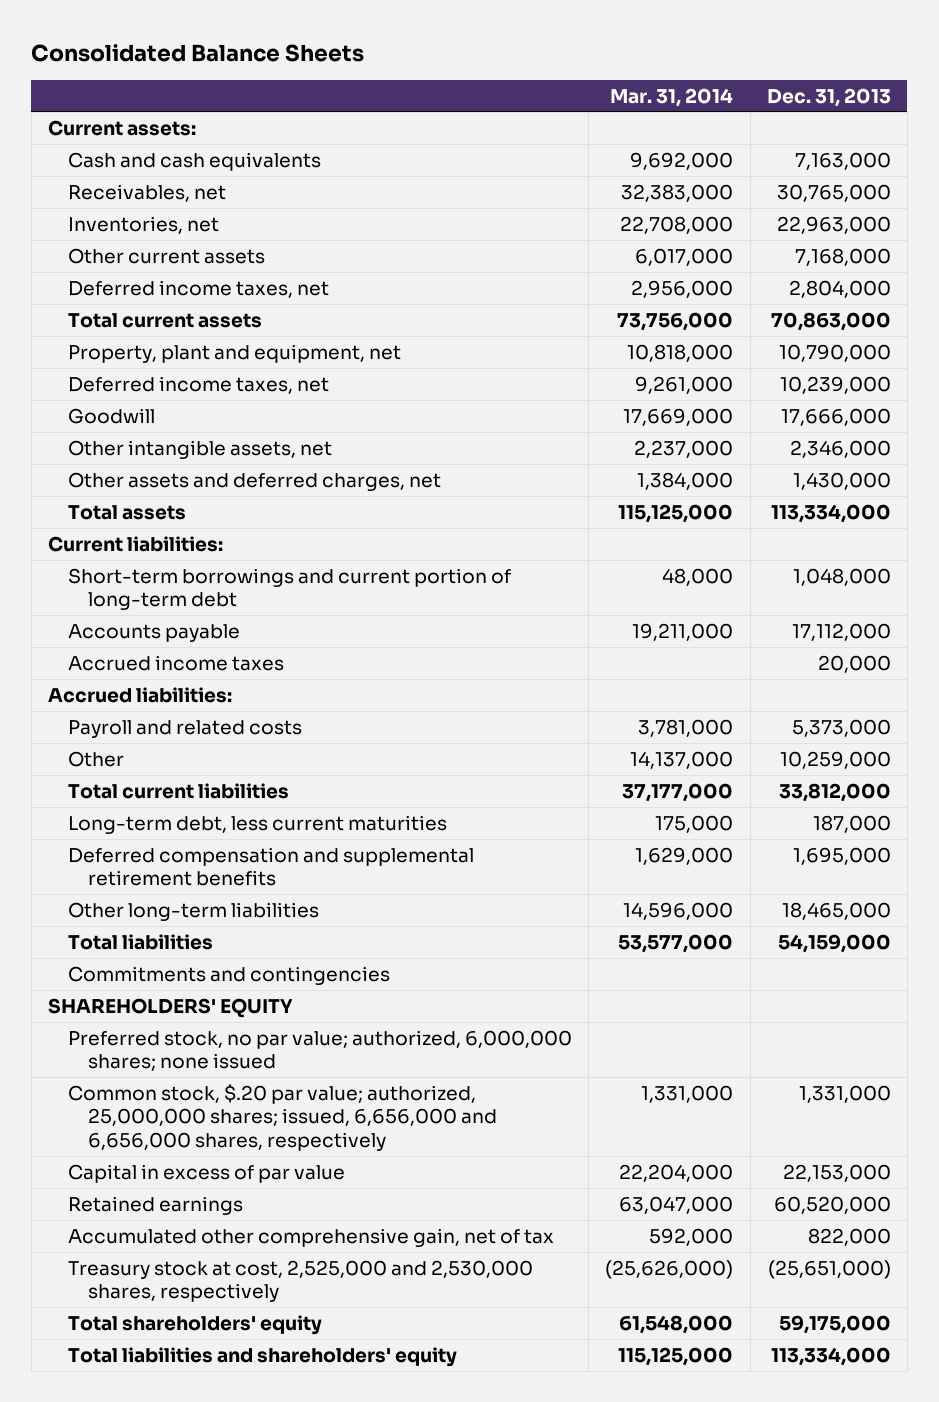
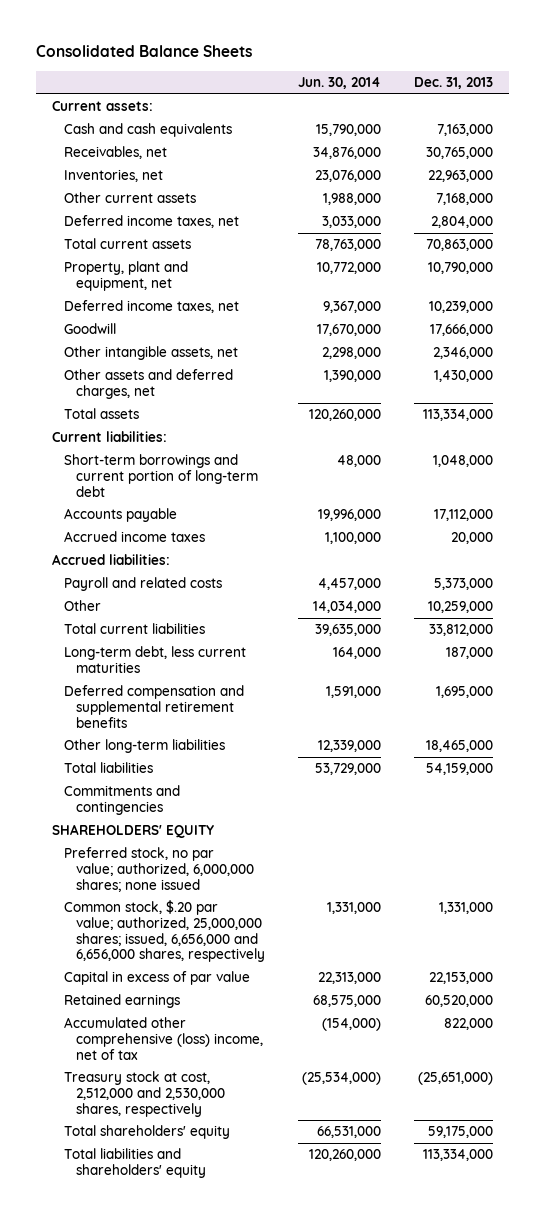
[610,87,734,107] Mar. 31, 2014 -> none
none -> [297,76,381,89] Jun. 30, 2014
[68,1227,555,1247] Accumulated other comprehensive gain, net of tax -> [64,1017,264,1060] Accumulated other comprehensive (loss) income, net of tax
[68,1259,534,1303] Treasury stock at cost, 2,525,000 and 2,530,000 shares, respectively -> [64,1071,226,1117] Treasury stock at cost, 2,512,000 and 2,530,000 shares, respectively

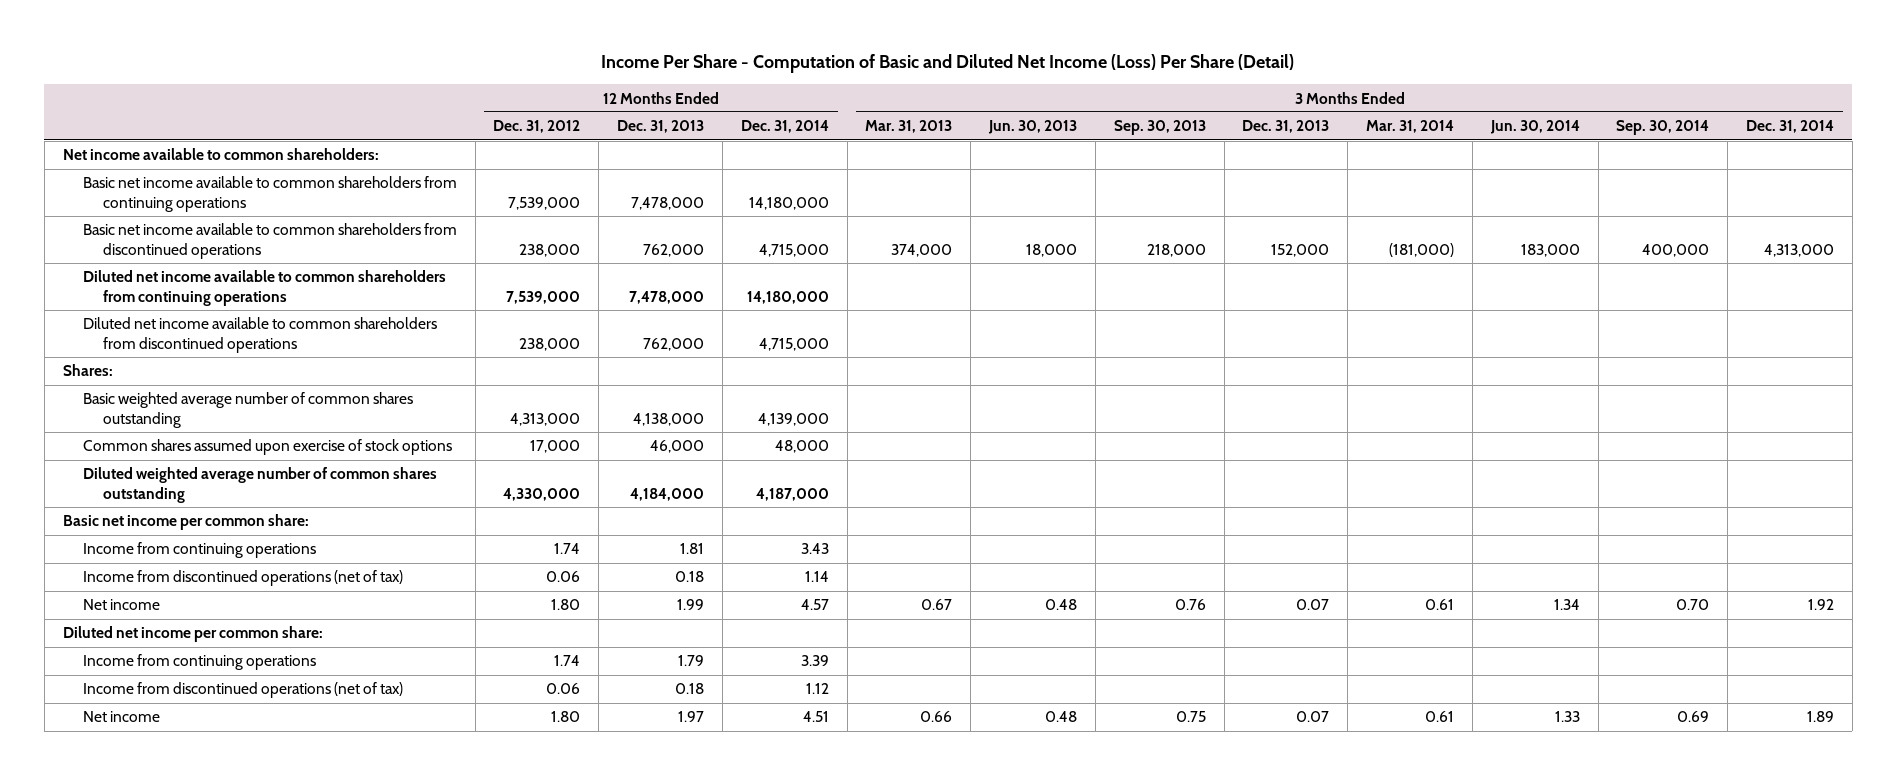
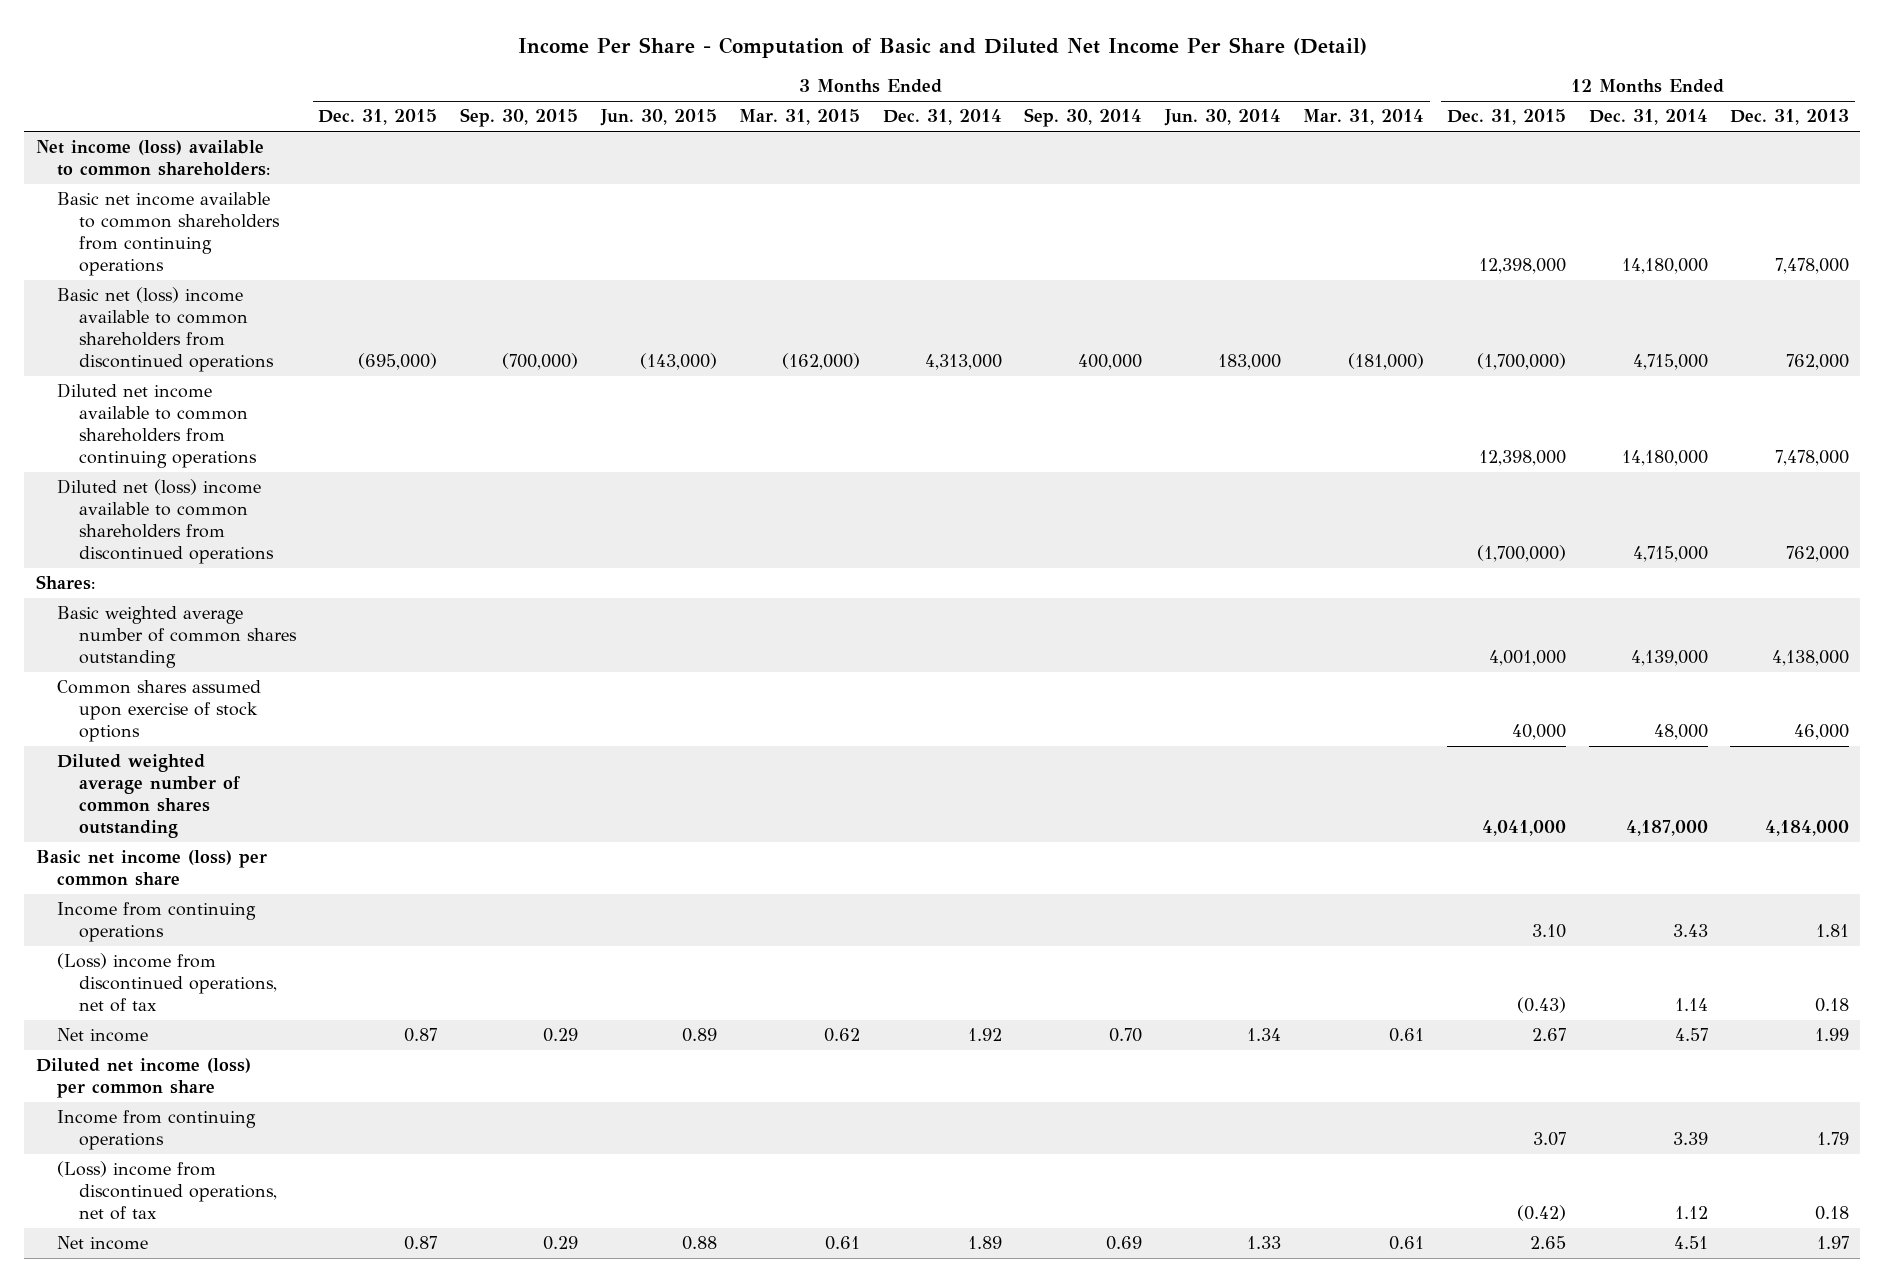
[601,54,1295,74] Income Per Share - Computation of Basic and Diluted Net Income (Loss) Per Share (Detail) -> [518,36,1368,58] Income Per Share - Computation of Basic and Diluted Net Income Per Share (Detail)
[493,120,581,134] Dec. 31, 2012 -> none
[865,120,953,134] Mar. 31, 2013 -> none
[988,120,1078,135] Jun. 30, 2013 -> none
[1113,120,1206,136] Sep. 30, 2013 -> none
[1242,120,1330,134] Dec. 31, 2013 -> none
none -> [318,109,438,126] Dec. 31, 2015
none -> [460,108,579,128] Sep. 30, 2015
none -> [599,109,717,127] Jun. 30, 2015
none -> [739,109,861,126] Mar. 31, 2015
none -> [1446,109,1566,126] Dec. 31, 2015
[62,148,379,161] Net income available to common shareholders: -> [35,140,271,177] Net income (loss) available to common shareholders:
[82,223,457,259] Basic net income available to common shareholders from discontinued operations -> [57,287,274,373] Basic net (loss) income available to common shareholders from discontinued operations
[82,317,437,353] Diluted net income available to common shareholders from discontinued operations -> [57,479,274,565] Diluted net (loss) income available to common shareholders from discontinued operations
[62,514,309,531] Basic net income per common share: -> [35,850,267,887] Basic net income (loss) per common share
[82,570,403,587] Income from discontinued operations (net of tax) -> [57,953,277,1013] (Loss) income from discontinued operations, net of tax
[62,626,323,643] Diluted net income per common share: -> [35,1058,251,1099] Diluted net income (loss) per common share
[82,682,403,699] Income from discontinued operations (net of tax) -> [57,1161,277,1221] (Loss) income from discontinued operations, net of tax

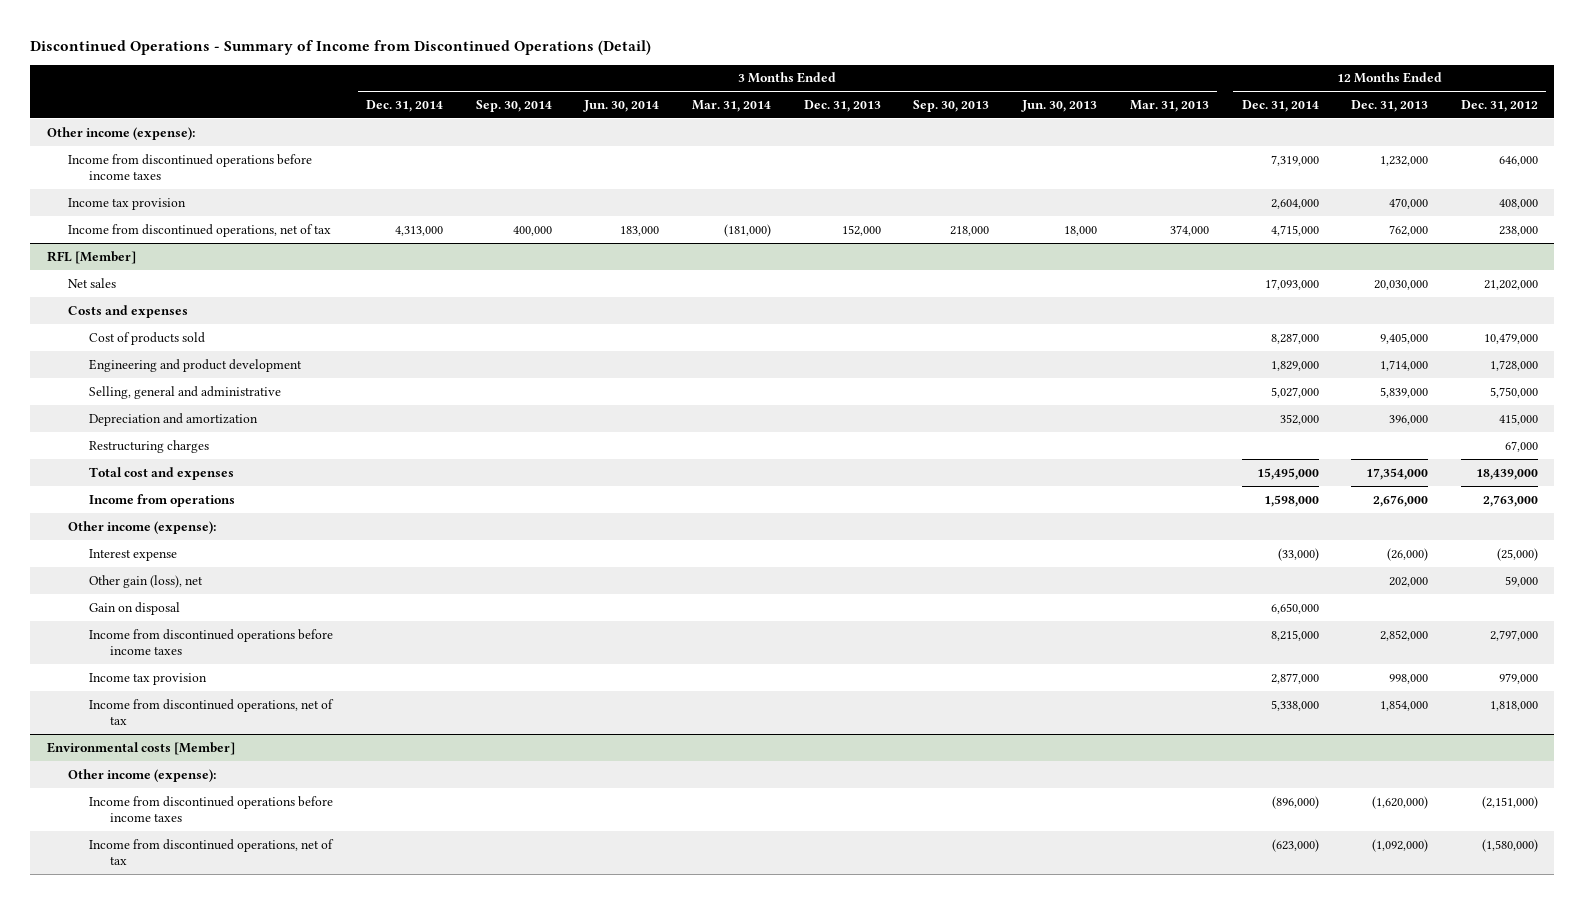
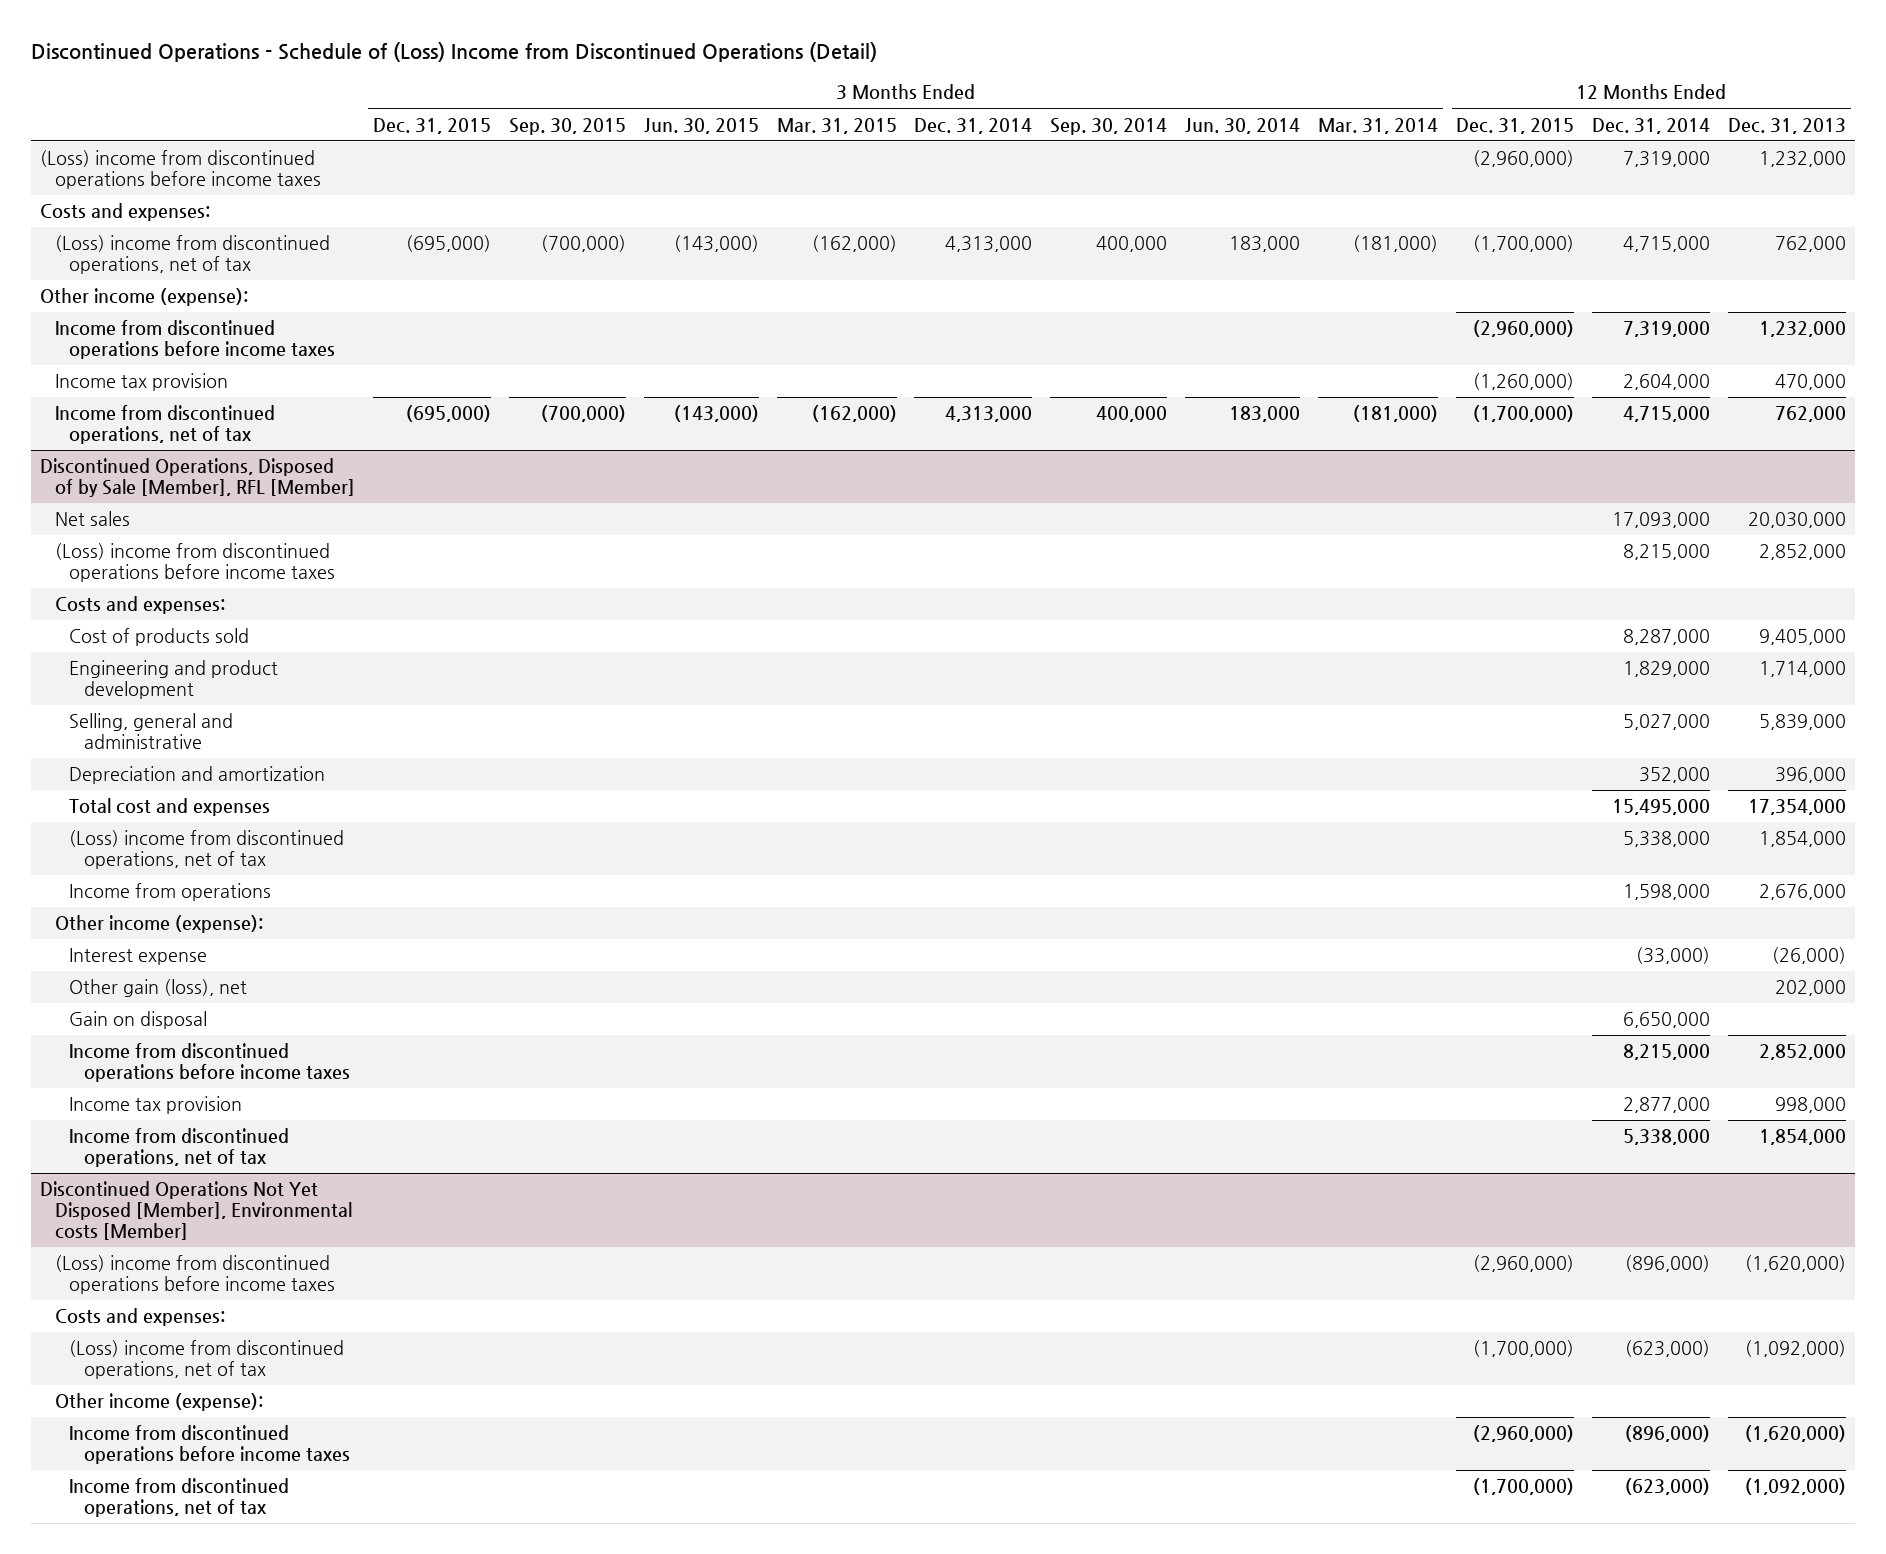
[30,40,652,56] Discontinued Operations - Summary of Income from Discontinued Operations (Detail) -> [30,42,877,63] Discontinued Operations - Schedule of (Loss) Income from Discontinued Operations (Detail)
[803,99,881,112] Dec. 31, 2013 -> none
[913,99,990,112] Sep. 30, 2013 -> none
[1021,99,1098,112] Jun. 30, 2013 -> none
[1129,99,1209,112] Mar. 31, 2013 -> none
[1461,99,1539,112] Dec. 31, 2012 -> none
none -> [372,117,491,134] Dec. 31, 2015
none -> [508,117,626,135] Sep. 30, 2015
none -> [643,117,759,134] Jun. 30, 2015
none -> [776,117,897,134] Mar. 31, 2015
none -> [1456,117,1575,134] Dec. 31, 2015
none -> [39,150,321,190] (Loss) income from discontinued operations before income taxes
none -> [39,203,210,222] Costs and expenses:
none -> [54,235,330,275] (Loss) income from discontinued operations, net of tax
[46,250,136,264] RFL [Member] -> none
none -> [39,458,355,498] Discontinued Operations, Disposed of by Sale [Member], RFL [Member]
none -> [54,543,336,583] (Loss) income from discontinued operations before income taxes
[67,304,188,318] Costs and expenses -> [54,596,225,615] Costs and expenses:
[89,439,210,453] Restructuring charges -> none
none -> [69,830,345,870] (Loss) income from discontinued operations, net of tax
[46,741,235,755] Environmental costs [Member] -> none
none -> [39,1181,352,1240] Discontinued Operations Not Yet Disposed [Member], Environmental costs [Member]
none -> [54,1255,336,1295] (Loss) income from discontinued operations before income taxes
none -> [54,1308,225,1327] Costs and expenses:
none -> [69,1340,345,1380] (Loss) income from discontinued operations, net of tax

